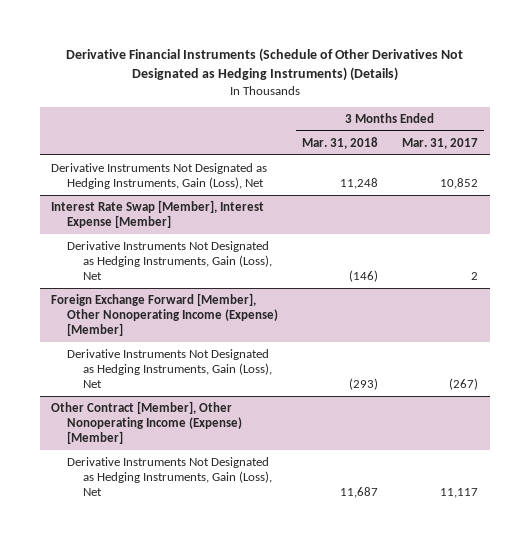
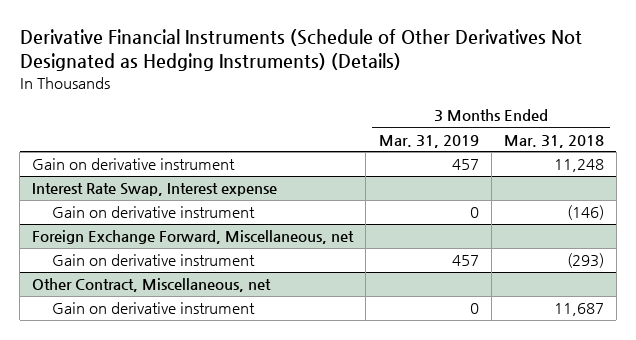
[401,137,478,149] Mar. 31, 2017 -> none
none -> [378,134,479,148] Mar. 31, 2019
[51,292,279,337] Foreign Exchange Forward [Member], Other Nonoperating Income (Expense) [Member] -> none
[51,400,243,445] Other Contract [Member], Other Nonoperating Income (Expense) [Member] -> none
[51,162,268,189] Derivative Instruments Not Designated as Hedging Instruments, Gain (Loss), Net -> [32,158,236,171] Gain on derivative instrument
[51,199,265,228] Interest Rate Swap [Member], Interest Expense [Member] -> [32,183,278,197] Interest Rate Swap, Interest expense
[67,240,272,281] Derivative Instruments Not Designated as Hedging Instruments, Gain (Loss), Net -> [51,206,255,219] Gain on derivative instrument
none -> [32,230,355,245] Foreign Exchange Forward, Miscellaneous, net
[67,348,272,389] Derivative Instruments Not Designated as Hedging Instruments, Gain (Loss), Net -> [51,254,255,267] Gain on derivative instrument
none -> [32,278,272,293] Other Contract, Miscellaneous, net
[67,456,272,497] Derivative Instruments Not Designated as Hedging Instruments, Gain (Loss), Net -> [51,302,255,315] Gain on derivative instrument

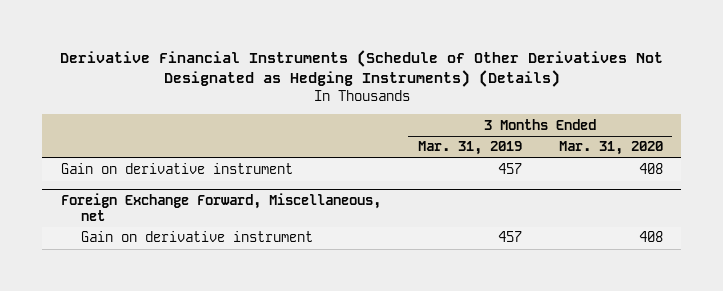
[503,134,604,148] Mar. 31, 2018 -> none
none -> [558,141,663,156] Mar. 31, 2020
[32,183,278,197] Interest Rate Swap, Interest expense -> none
[51,206,255,219] Gain on derivative instrument -> none
[32,278,272,293] Other Contract, Miscellaneous, net -> none
[51,302,255,315] Gain on derivative instrument -> none

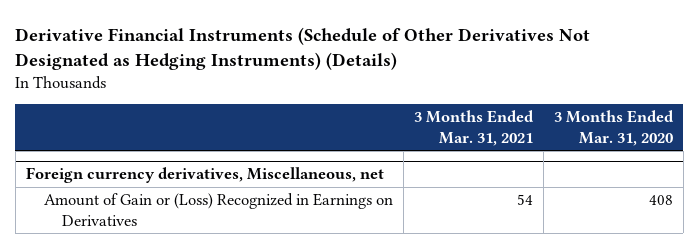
[417,141,522,156] Mar. 31, 2019 -> none
none -> [413,110,534,146] 3 Months Ended Mar. 31, 2021
[60,192,381,222] Foreign Exchange Forward, Miscellaneous, net -> none
[81,231,314,243] Gain on derivative instrument -> none
none -> [25,167,384,184] Foreign currency derivatives, Miscellaneous, net
[60,163,293,175] Gain on derivative instrument -> [43,193,393,226] Amount of Gain or (Loss) Recognized in Earnings on Derivatives

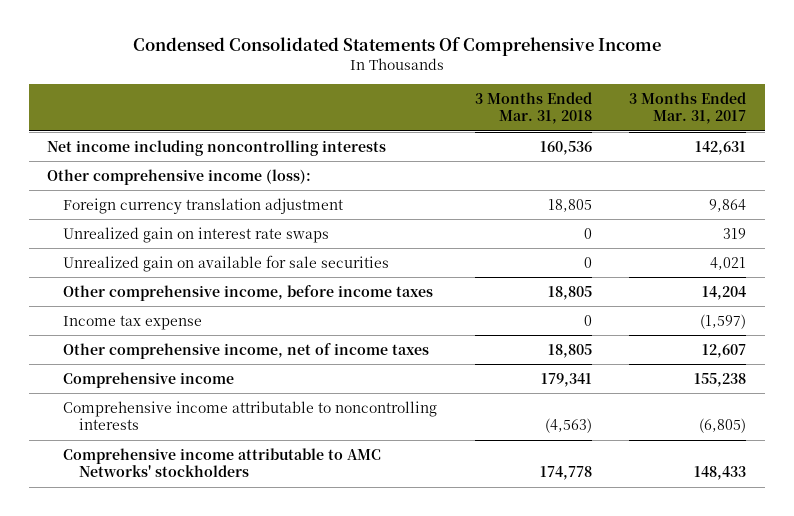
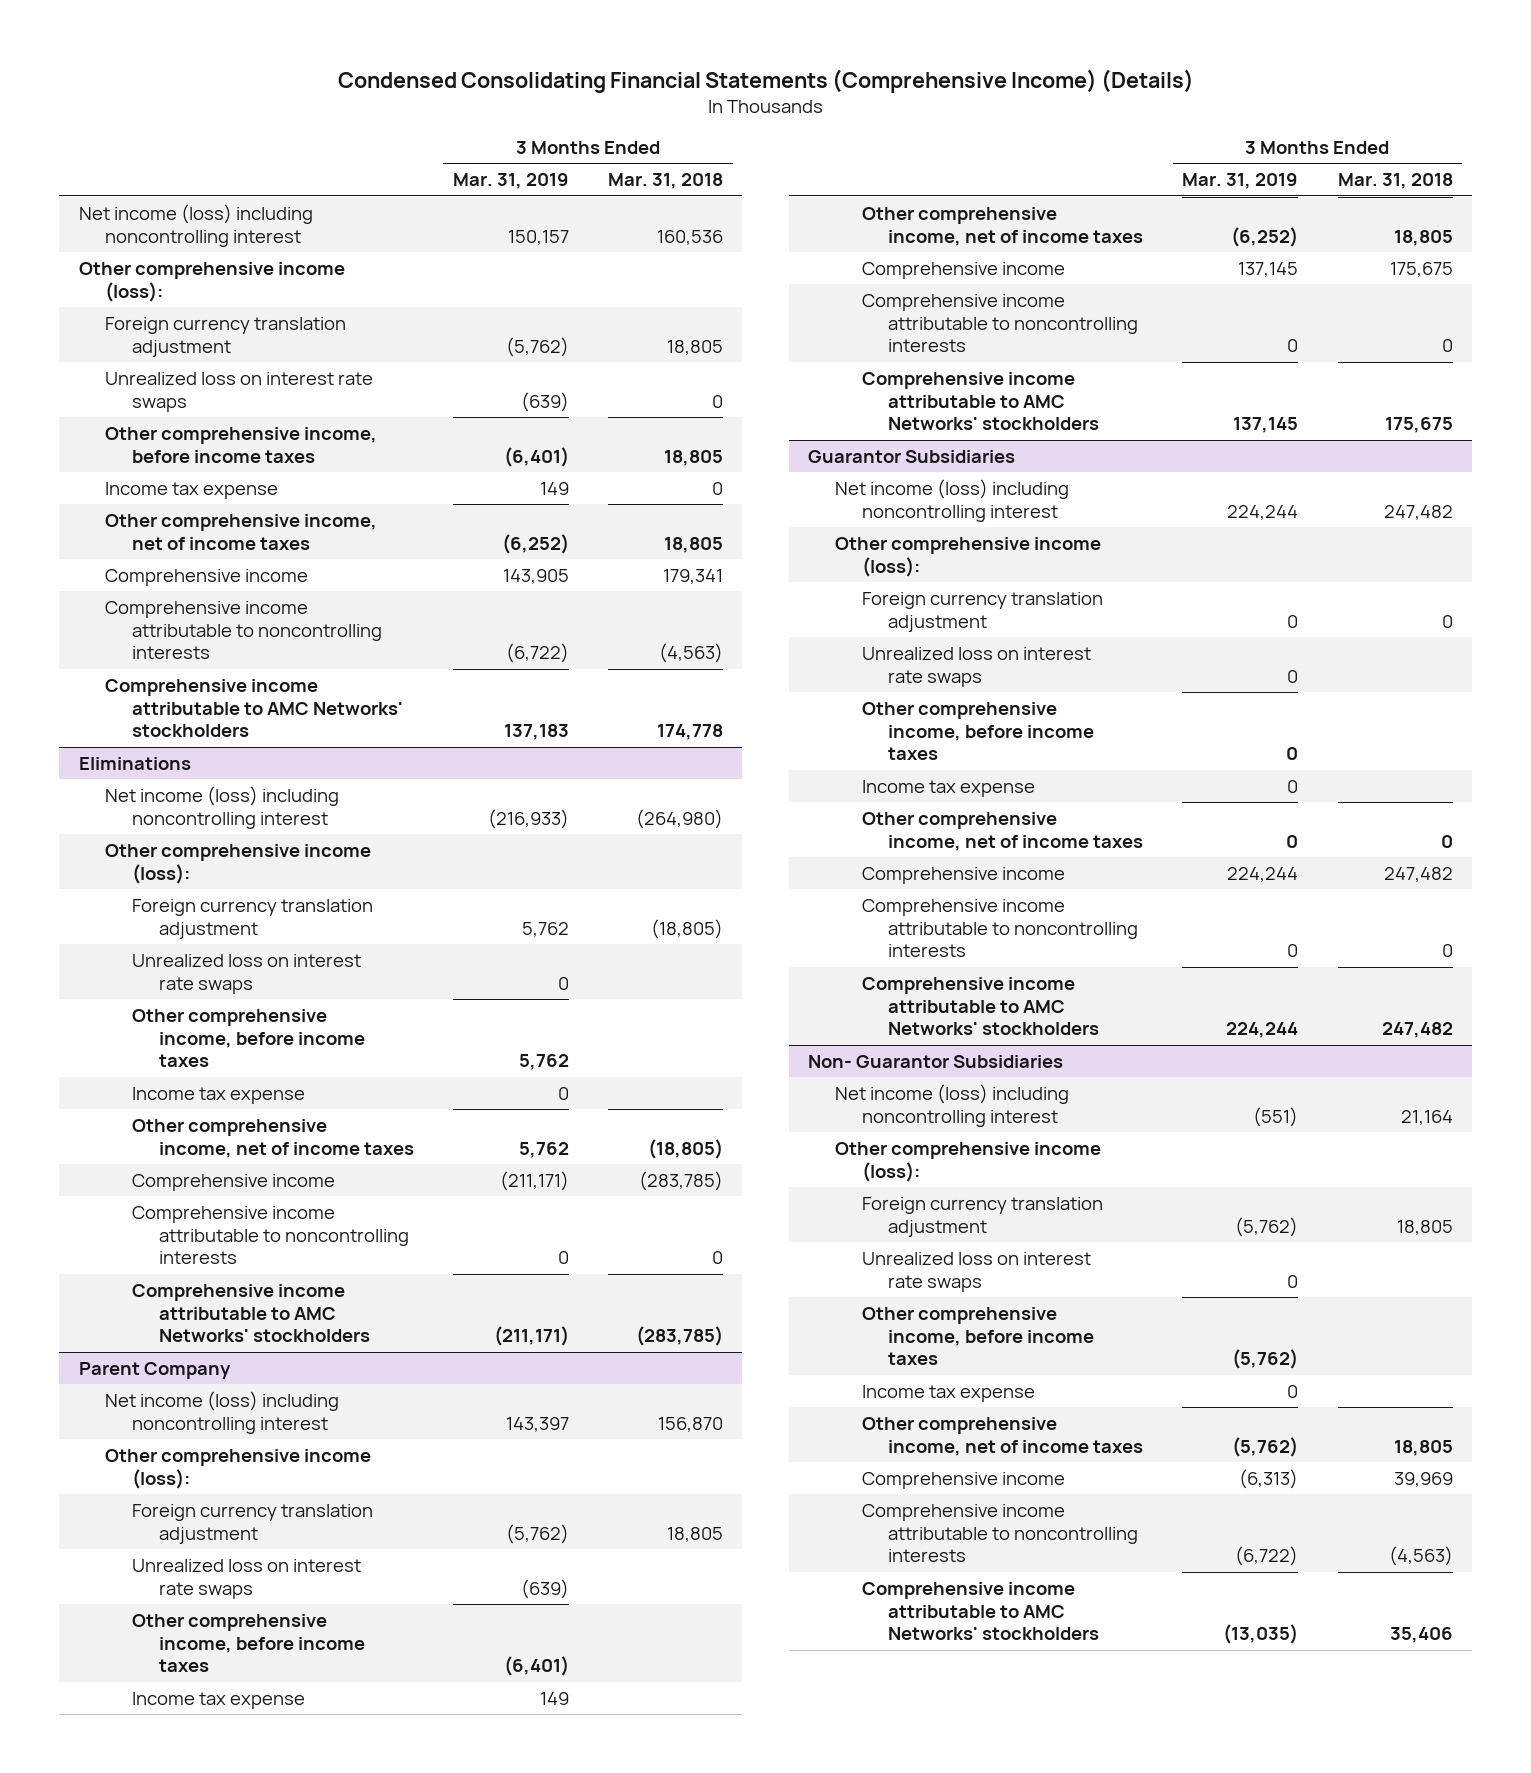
[132,36,661,56] Condensed Consolidated Statements Of Comprehensive Income -> [337,68,1194,93] Condensed Consolidating Financial Statements (Comprehensive Income) (Details)
[629,91,747,125] 3 Months Ended Mar. 31, 2017 -> none
none -> [452,173,569,190] Mar. 31, 2019
[47,139,387,156] Net income including noncontrolling interests -> [78,203,313,247] Net income (loss) including noncontrolling interest
[63,254,390,272] Unrealized gain on available for sale securities -> none
[63,226,330,243] Unrealized gain on interest rate swaps -> [105,371,374,412] Unrealized loss on interest rate swaps
none -> [78,756,191,770] Eliminations
none -> [105,785,340,829] Net income (loss) including noncontrolling interest
none -> [105,843,372,884] Other comprehensive income (loss):
none -> [131,898,373,939] Foreign currency translation adjustment
none -> [131,953,361,994] Unrealized loss on interest rate swaps
none -> [131,1008,365,1068] Other comprehensive income, before income taxes
none -> [131,1086,305,1104] Income tax expense
none -> [131,1118,414,1158] Other comprehensive income, net of income taxes
none -> [131,1173,335,1191] Comprehensive income
none -> [131,1205,409,1265] Comprehensive income attributable to noncontrolling interests
none -> [131,1283,370,1343] Comprehensive income attributable to AMC Networks' stockholders
none -> [78,1361,231,1379] Parent Company
none -> [105,1390,340,1434] Net income (loss) including noncontrolling interest
none -> [105,1448,372,1489] Other comprehensive income (loss):
none -> [131,1503,373,1544] Foreign currency translation adjustment
none -> [131,1558,361,1599] Unrealized loss on interest rate swaps
none -> [131,1613,365,1673] Other comprehensive income, before income taxes
none -> [131,1691,305,1709] Income tax expense
none -> [861,206,1144,246] Other comprehensive income, net of income taxes
none -> [861,261,1065,279] Comprehensive income
none -> [861,293,1139,353] Comprehensive income attributable to noncontrolling interests
none -> [861,371,1100,431] Comprehensive income attributable to AMC Networks' stockholders
none -> [808,449,1016,463] Guarantor Subsidiaries
none -> [834,478,1069,522] Net income (loss) including noncontrolling interest
none -> [834,536,1101,577] Other comprehensive income (loss):
none -> [861,591,1103,632] Foreign currency translation adjustment
none -> [861,646,1091,687] Unrealized loss on interest rate swaps
none -> [861,701,1095,761] Other comprehensive income, before income taxes
none -> [861,779,1035,797] Income tax expense
none -> [861,811,1144,851] Other comprehensive income, net of income taxes
none -> [861,866,1065,884] Comprehensive income
none -> [861,898,1139,958] Comprehensive income attributable to noncontrolling interests
none -> [861,976,1100,1036] Comprehensive income attributable to AMC Networks' stockholders
none -> [808,1054,1064,1068] Non- Guarantor Subsidiaries
none -> [834,1083,1069,1127] Net income (loss) including noncontrolling interest
none -> [834,1141,1101,1182] Other comprehensive income (loss):
none -> [861,1196,1103,1237] Foreign currency translation adjustment
none -> [861,1251,1091,1292] Unrealized loss on interest rate swaps
none -> [861,1306,1095,1366] Other comprehensive income, before income taxes
none -> [861,1384,1035,1402] Income tax expense
none -> [861,1416,1144,1456] Other comprehensive income, net of income taxes
none -> [861,1471,1065,1489] Comprehensive income
none -> [861,1503,1139,1563] Comprehensive income attributable to noncontrolling interests
none -> [861,1581,1100,1641] Comprehensive income attributable to AMC Networks' stockholders

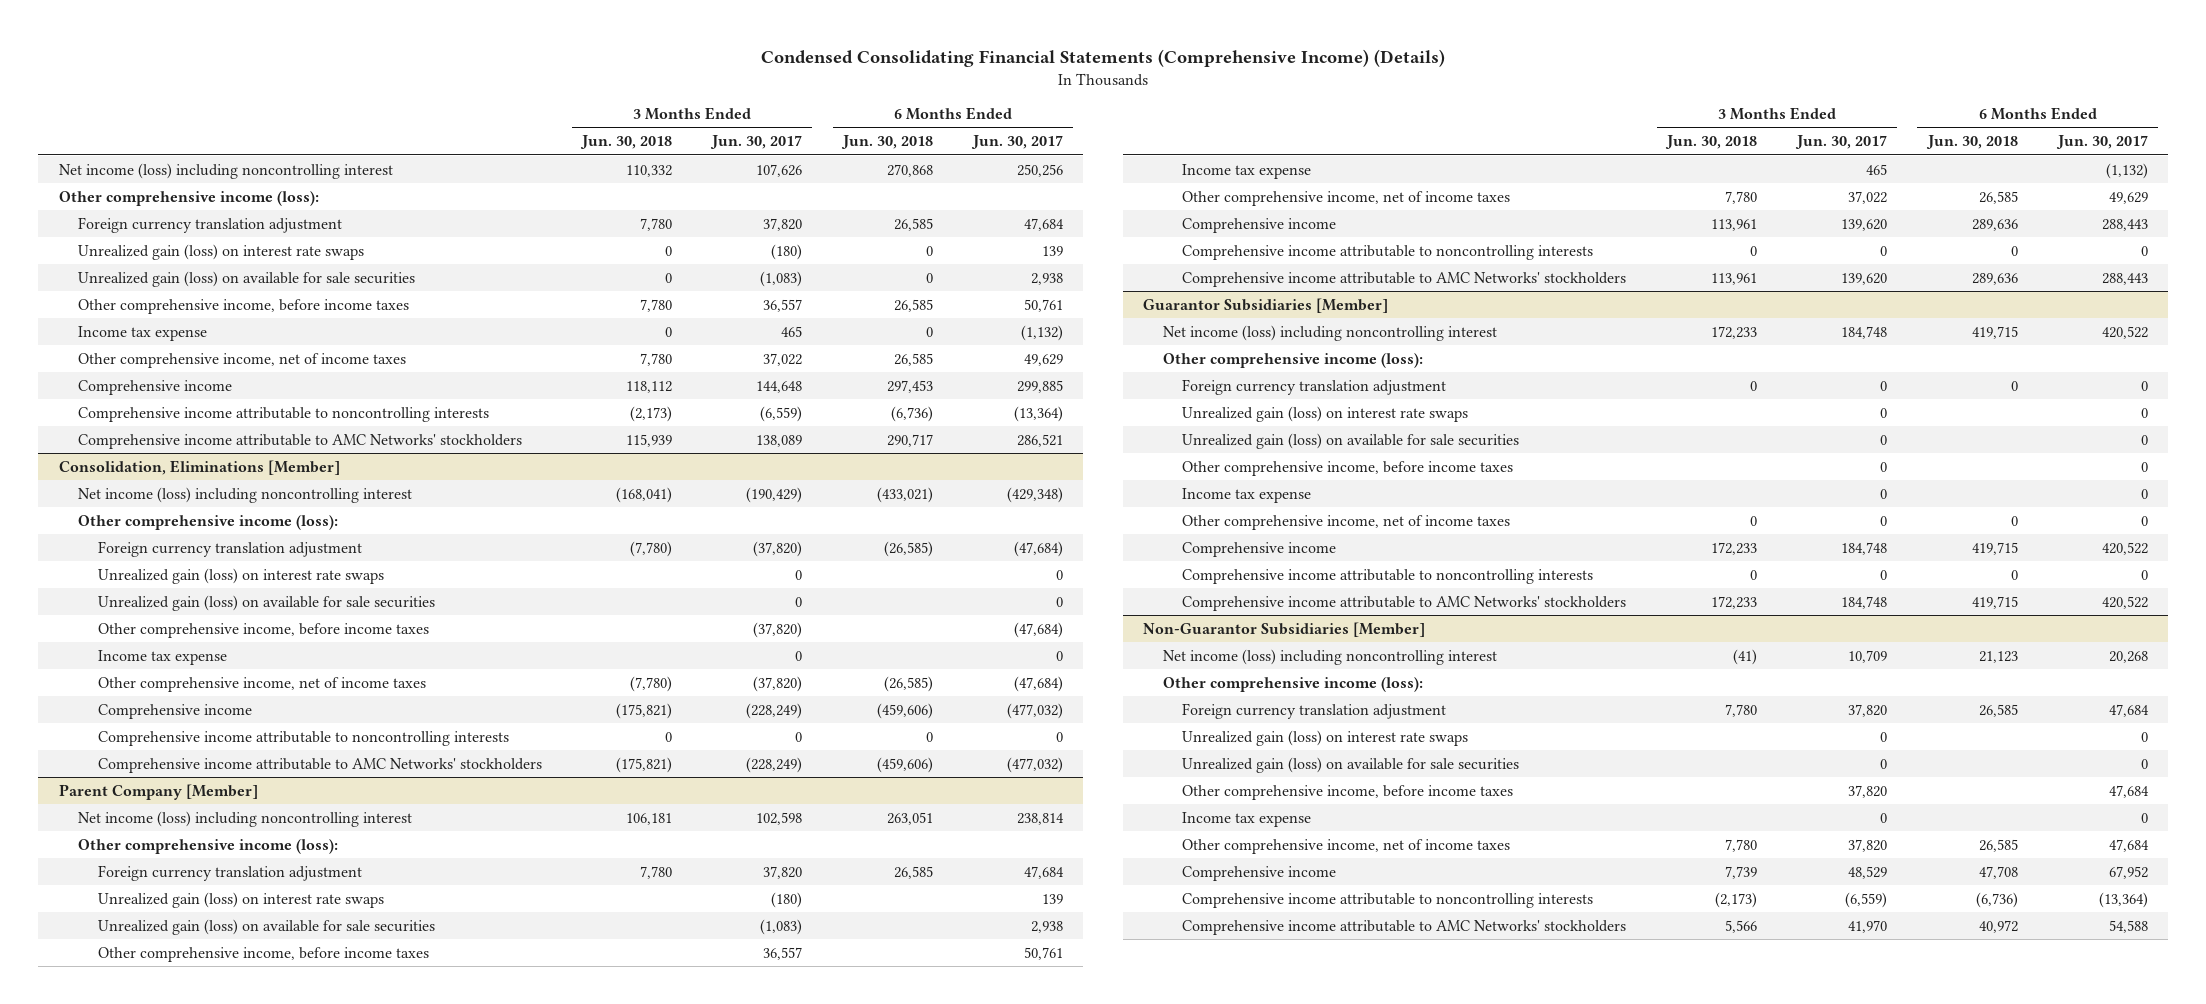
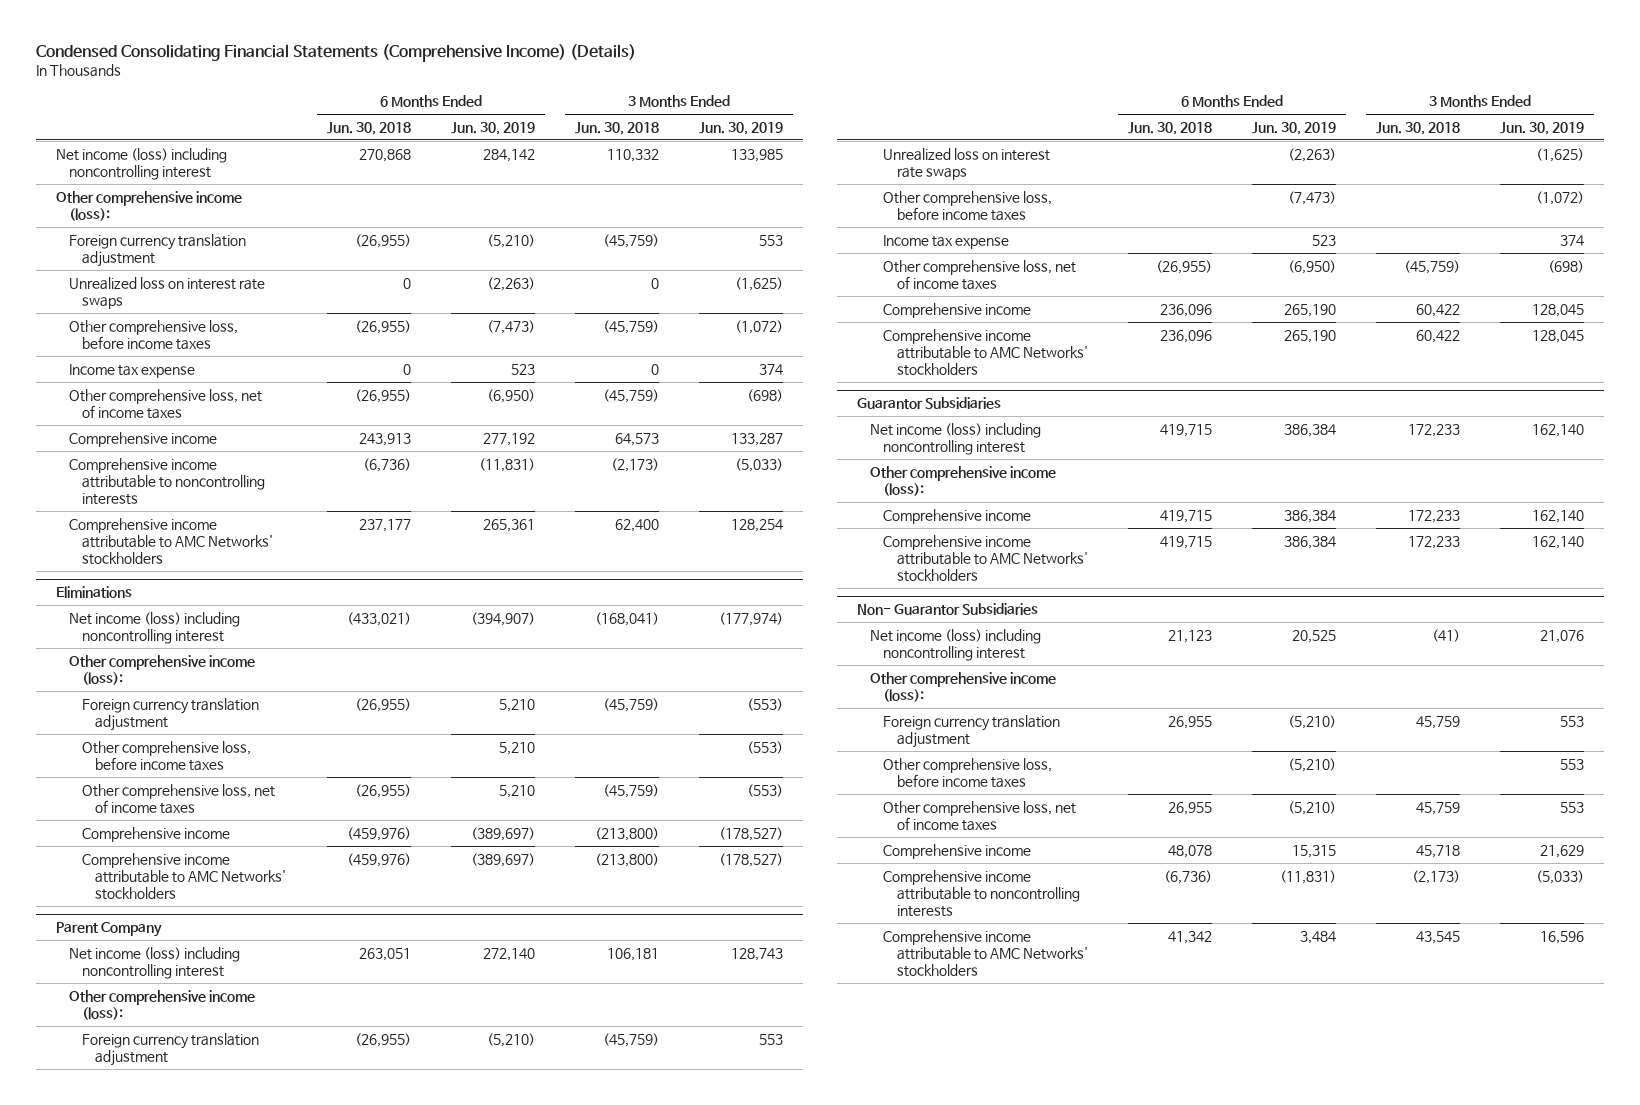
[710,135,803,150] Jun. 30, 2017 -> none
[971,135,1064,150] Jun. 30, 2017 -> none
none -> [450,121,535,135] Jun. 30, 2019
none -> [699,121,784,135] Jun. 30, 2019
[78,270,416,287] Unrealized gain (loss) on available for sale securities -> none
[639,217,672,231] 7,780 -> [602,233,659,248] (45,759)
[893,217,933,231] 26,585 -> [354,233,411,248] (26,955)
[78,243,365,260] Unrealized gain (loss) on interest rate swaps -> [69,276,266,309] Unrealized loss on interest rate swaps
[78,298,410,314] Other comprehensive income, before income taxes -> [69,319,239,350] Other comprehensive loss, before income taxes
[639,298,672,312] 7,780 -> [602,319,659,334] (45,759)
[893,298,933,312] 26,585 -> [354,319,411,334] (26,955)
[78,352,407,368] Other comprehensive income, net of income taxes -> [69,388,263,419] Other comprehensive loss, net of income taxes
[639,352,672,366] 7,780 -> [602,388,659,403] (45,759)
[893,352,933,366] 26,585 -> [354,388,411,403] (26,955)
[625,380,672,393] 118,112 -> [614,432,659,446] 64,573
[886,379,933,393] 297,453 -> [358,432,411,446] 243,913
[625,433,672,447] 115,939 -> [614,518,659,532] 62,400
[886,433,933,447] 290,717 -> [358,518,411,532] 237,177
[58,459,340,475] Consolidation, Eliminations [Member] -> [56,586,133,599] Eliminations
[97,567,384,584] Unrealized gain (loss) on interest rate swaps -> none
[97,594,435,611] Unrealized gain (loss) on available for sale securities -> none
[97,649,227,665] Income tax expense -> none
[97,730,509,746] Comprehensive income attributable to noncontrolling interests -> none
[629,540,672,557] (7,780) -> [602,697,659,712] (45,759)
[883,540,933,557] (26,585) -> [354,697,411,712] (26,955)
[97,622,429,638] Other comprehensive income, before income taxes -> [82,740,252,771] Other comprehensive loss, before income taxes
[97,676,426,692] Other comprehensive income, net of income taxes -> [82,783,276,814] Other comprehensive loss, net of income taxes
[629,675,672,692] (7,780) -> [602,783,659,798] (45,759)
[883,675,933,692] (26,585) -> [354,783,411,798] (26,955)
[615,702,672,719] (175,821) -> [594,826,659,841] (213,800)
[876,702,933,719] (459,606) -> [346,826,411,841] (459,976)
[615,756,672,773] (175,821) -> [594,852,659,867] (213,800)
[876,756,933,773] (459,606) -> [346,852,411,867] (459,976)
[58,783,258,800] Parent Company [Member] -> [56,922,163,938] Parent Company
[97,918,435,935] Unrealized gain (loss) on available for sale securities -> none
[639,865,672,879] 7,780 -> [602,1032,659,1047] (45,759)
[893,865,933,879] 26,585 -> [354,1032,411,1047] (26,955)
[97,891,384,908] Unrealized gain (loss) on interest rate swaps -> [883,147,1051,180] Unrealized loss on interest rate swaps
[97,946,429,962] Other comprehensive income, before income taxes -> [883,190,1053,221] Other comprehensive loss, before income taxes
[1182,244,1594,260] Comprehensive income attributable to noncontrolling interests -> none
[1182,190,1511,206] Other comprehensive income, net of income taxes -> [883,259,1077,290] Other comprehensive loss, net of income taxes
[1724,190,1757,204] 7,780 -> [1404,259,1461,274] (45,759)
[1978,190,2018,204] 26,585 -> [1155,259,1212,274] (26,955)
[1710,218,1757,231] 113,961 -> [1416,303,1461,317] 60,422
[1971,218,2018,231] 289,636 -> [1159,303,1212,317] 236,096
[1710,272,1757,285] 113,961 -> [1416,329,1461,343] 60,422
[1971,272,2018,285] 289,636 -> [1159,329,1212,343] 236,096
[1143,297,1389,313] Guarantor Subsidiaries [Member] -> [857,397,1002,410] Guarantor Subsidiaries
[1182,378,1447,395] Foreign currency translation adjustment -> none
[1182,405,1469,422] Unrealized gain (loss) on interest rate swaps -> none
[1182,432,1520,449] Unrealized gain (loss) on available for sale securities -> none
[1182,460,1514,476] Other comprehensive income, before income taxes -> none
[1182,487,1312,503] Income tax expense -> none
[1182,514,1511,530] Other comprehensive income, net of income taxes -> none
[1182,568,1594,584] Comprehensive income attributable to noncontrolling interests -> none
[1143,621,1426,637] Non-Guarantor Subsidiaries [Member] -> [857,603,1039,616] Non- Guarantor Subsidiaries
[1182,729,1469,746] Unrealized gain (loss) on interest rate swaps -> none
[1182,756,1520,773] Unrealized gain (loss) on available for sale securities -> none
[1182,811,1312,827] Income tax expense -> none
[1724,703,1757,717] 7,780 -> [1416,715,1461,729] 45,759
[1978,703,2018,717] 26,585 -> [1167,715,1212,729] 26,955
[1182,784,1514,800] Other comprehensive income, before income taxes -> [883,757,1053,788] Other comprehensive loss, before income taxes
[1182,838,1511,854] Other comprehensive income, net of income taxes -> [883,800,1077,831] Other comprehensive loss, net of income taxes
[1724,838,1757,852] 7,780 -> [1416,801,1461,815] 45,759
[1978,838,2018,852] 26,585 -> [1167,801,1212,815] 26,955
[1724,865,1757,879] 7,739 -> [1416,844,1461,858] 45,718
[1978,865,2018,879] 47,708 -> [1167,844,1212,858] 48,078
[1724,919,1757,933] 5,566 -> [1416,930,1461,944] 43,545
[1978,919,2018,933] 40,972 -> [1167,930,1212,944] 41,342

